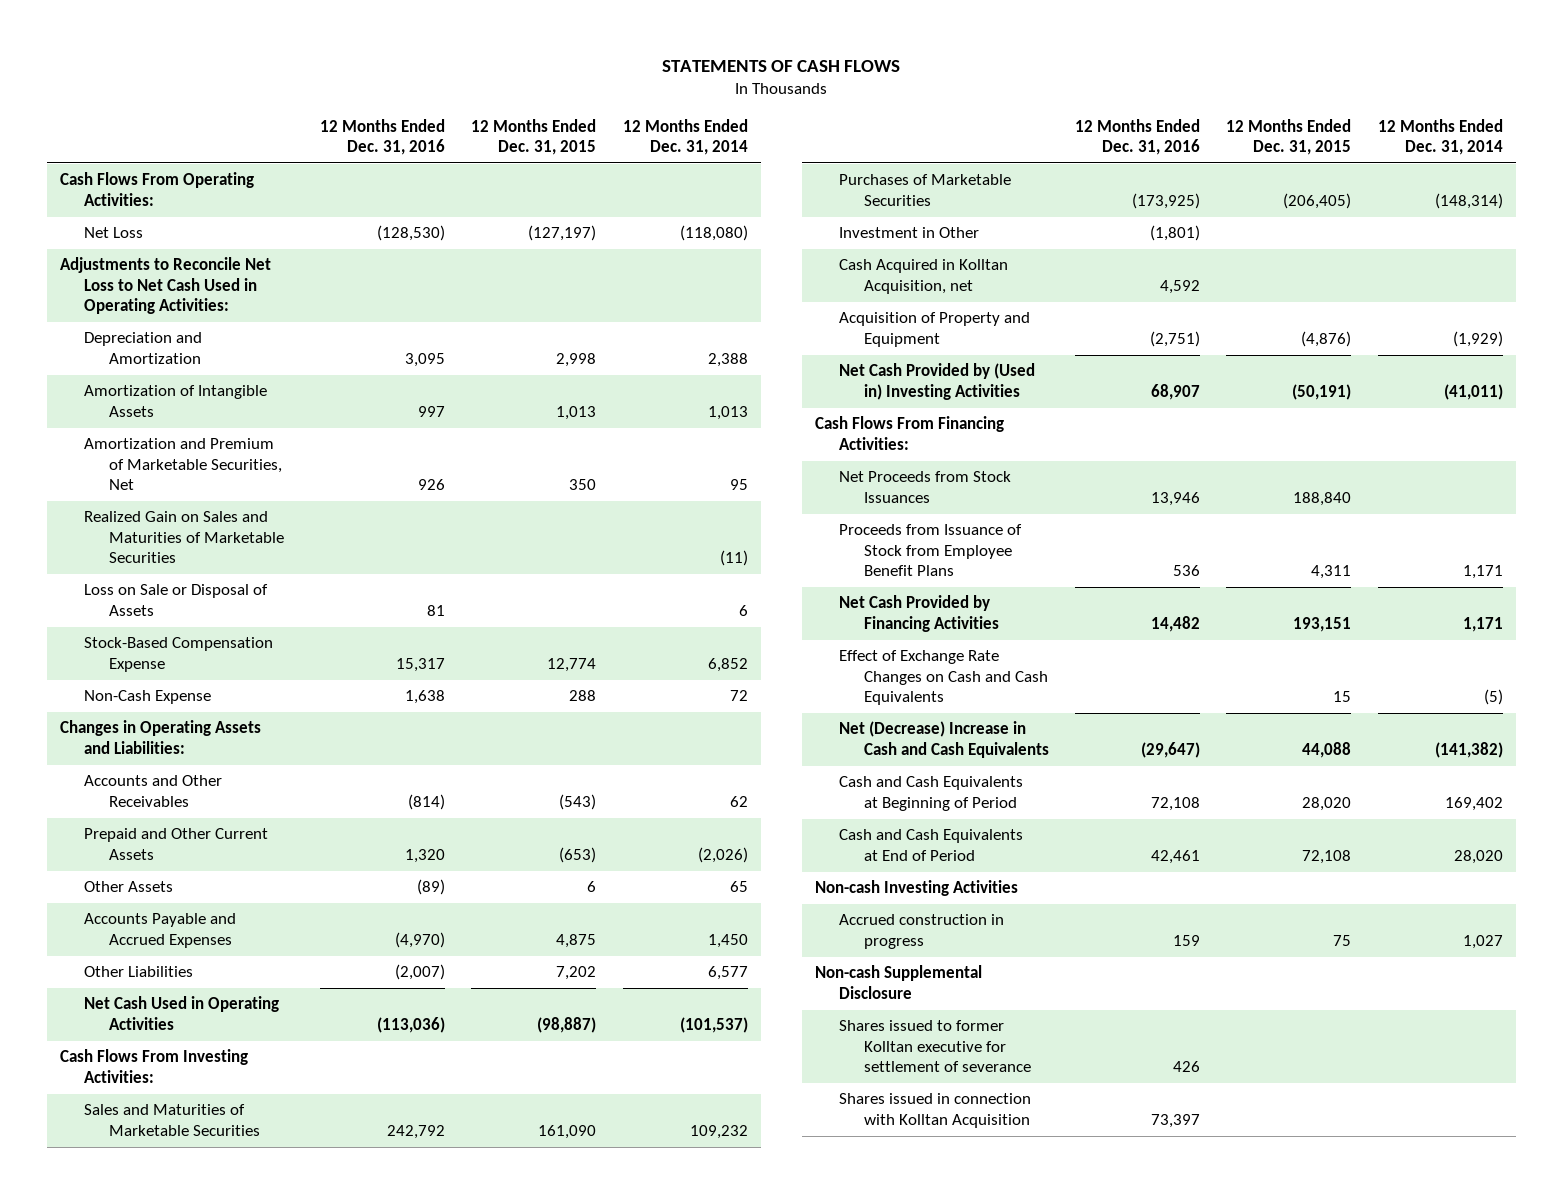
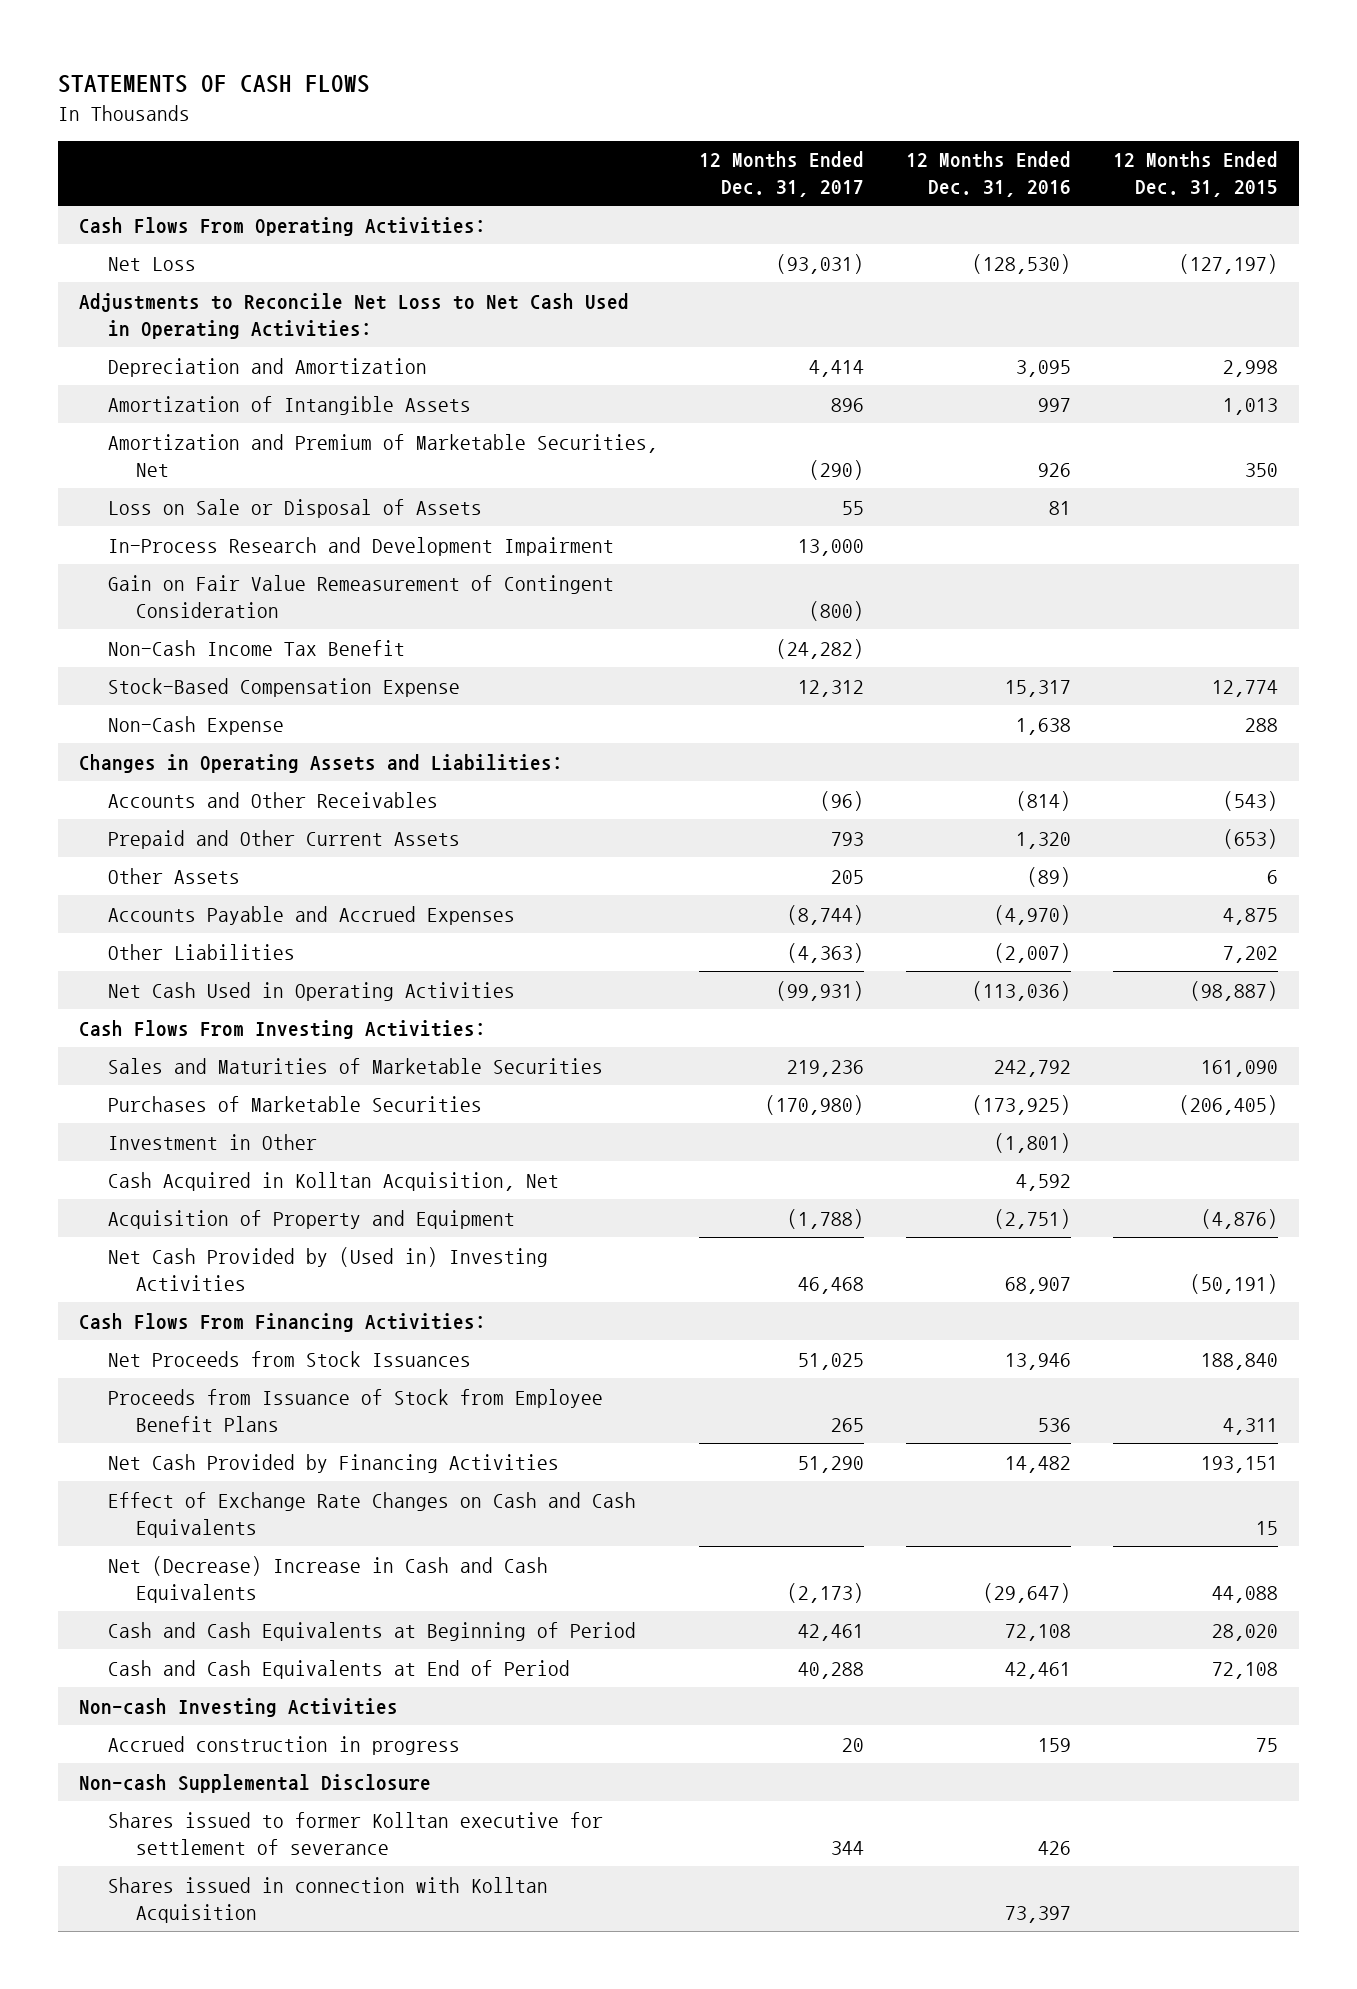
[622,118,748,156] 12 Months Ended Dec. 31, 2014 -> none
none -> [699,151,865,198] 12 Months Ended Dec. 31, 2017
[84,511,284,564] Realized Gain on Sales and Maturities of Marketable Securities -> none
none -> [107,536,614,556] In-Process Research and Development Impairment
none -> [107,574,614,618] Gain on Fair Value Remeasurement of Contingent Consideration
none -> [107,639,405,656] Non-Cash Income Tax Benefit
[839,259,1009,294] Cash Acquired in Kolltan Acquisition, net -> [107,1171,559,1191] Cash Acquired in Kolltan Acquisition, Net

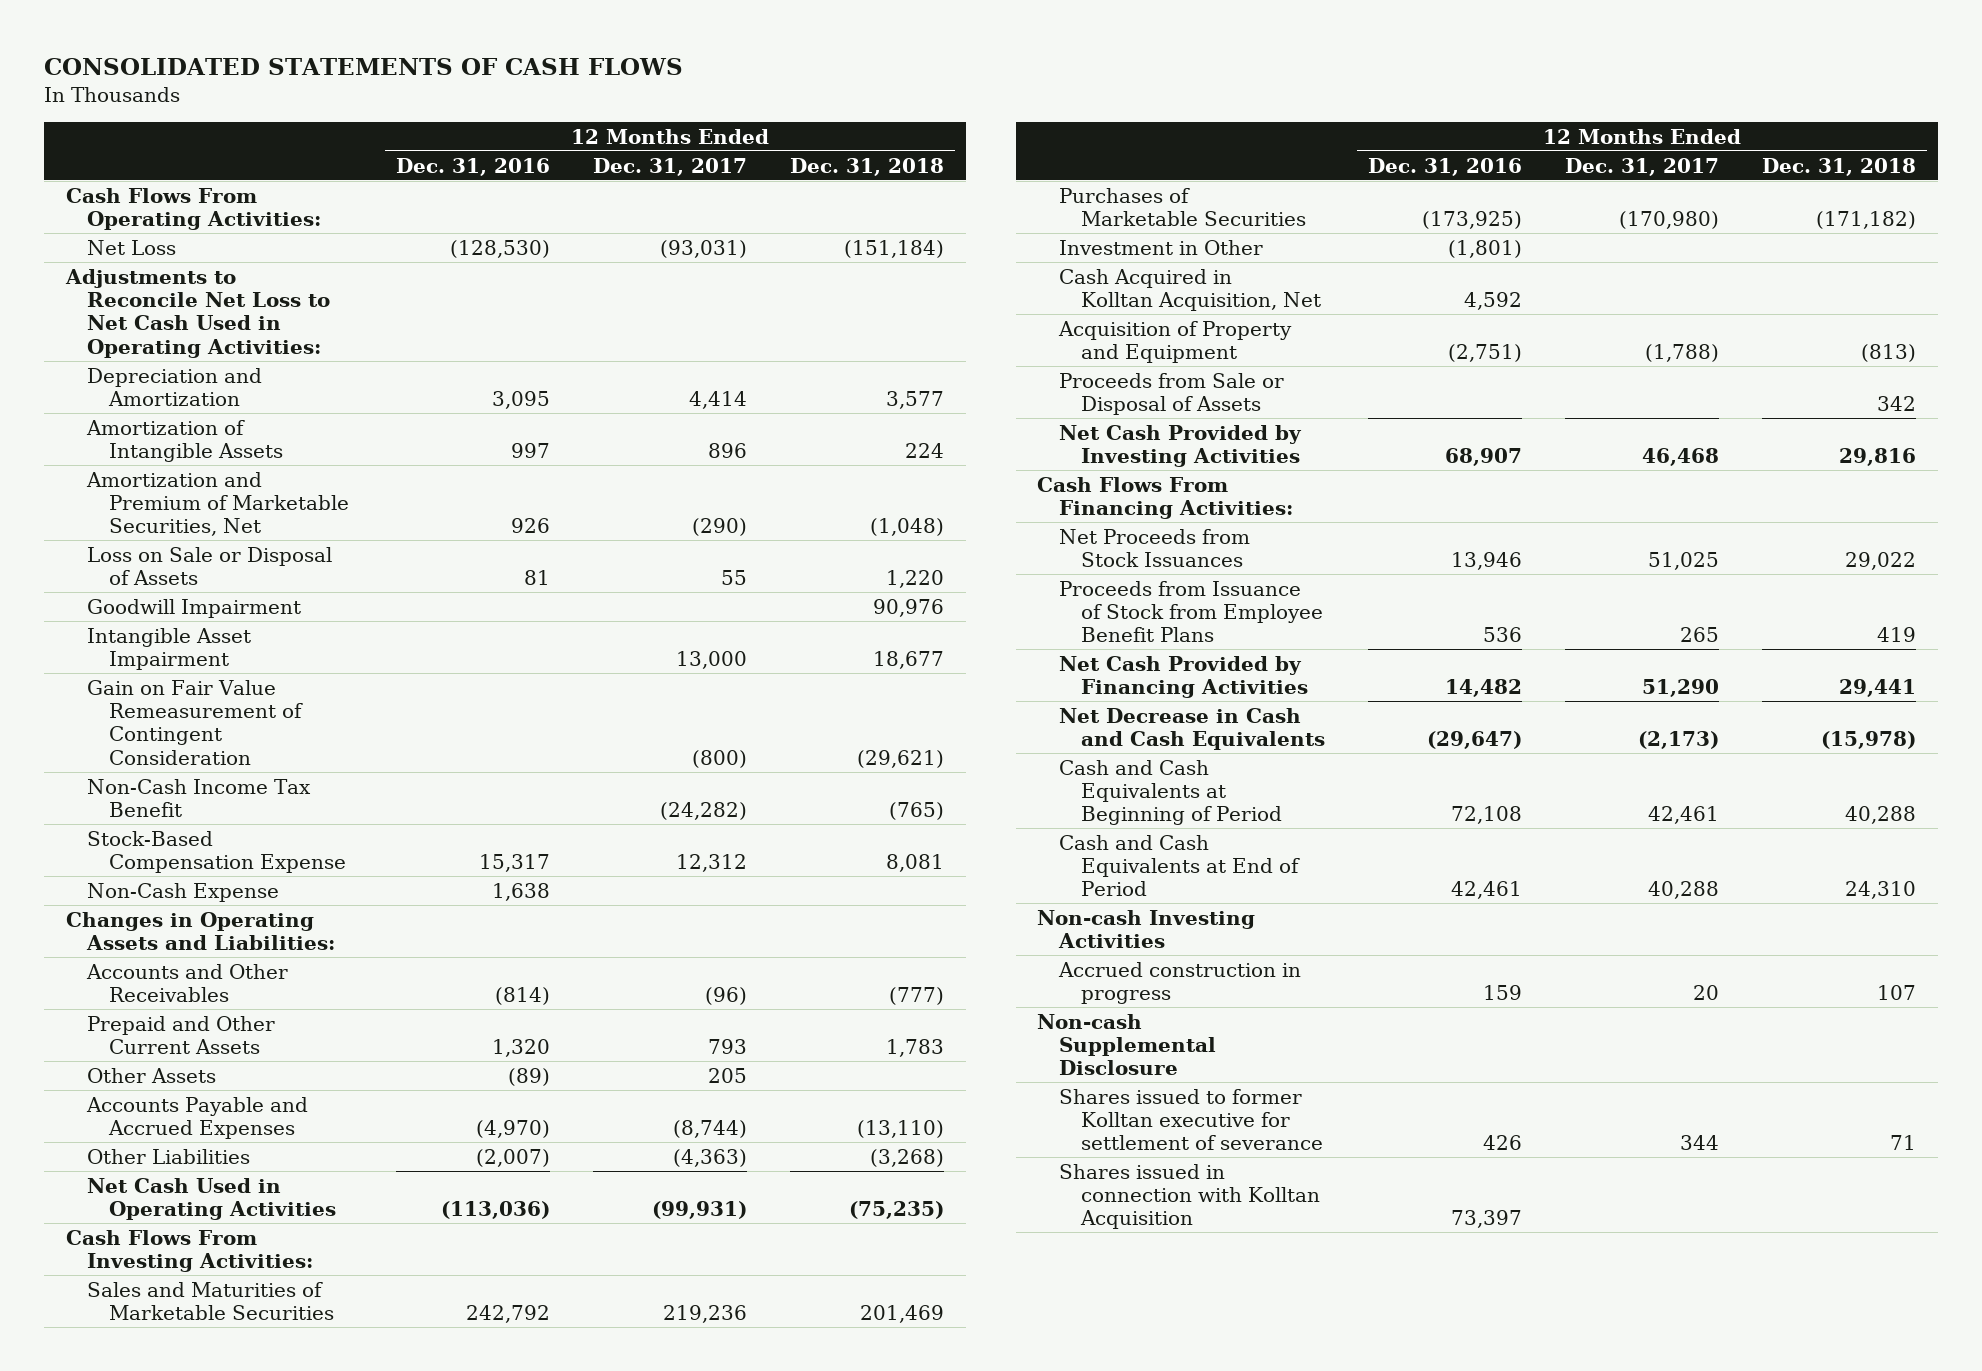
[58,75,371,94] STATEMENTS OF CASH FLOWS -> [43,58,683,76] CONSOLIDATED STATEMENTS OF CASH FLOWS
[1112,151,1278,198] 12 Months Ended Dec. 31, 2015 -> none
none -> [790,157,945,176] Dec. 31, 2018
[107,536,614,556] In-Process Research and Development Impairment -> none
none -> [87,598,302,618] Goodwill Impairment
none -> [87,627,252,671] Intangible Asset Impairment
none -> [1059,372,1285,416] Proceeds from Sale or Disposal of Assets
[107,1246,548,1291] Net Cash Provided by (Used in) Investing Activities -> [1059,424,1303,468] Net Cash Provided by Investing Activities
[107,1491,636,1538] Effect of Exchange Rate Changes on Cash and Cash Equivalents -> none
[107,1555,548,1603] Net (Decrease) Increase in Cash and Cash Equivalents -> [1059,707,1325,751] Net Decrease in Cash and Cash Equivalents

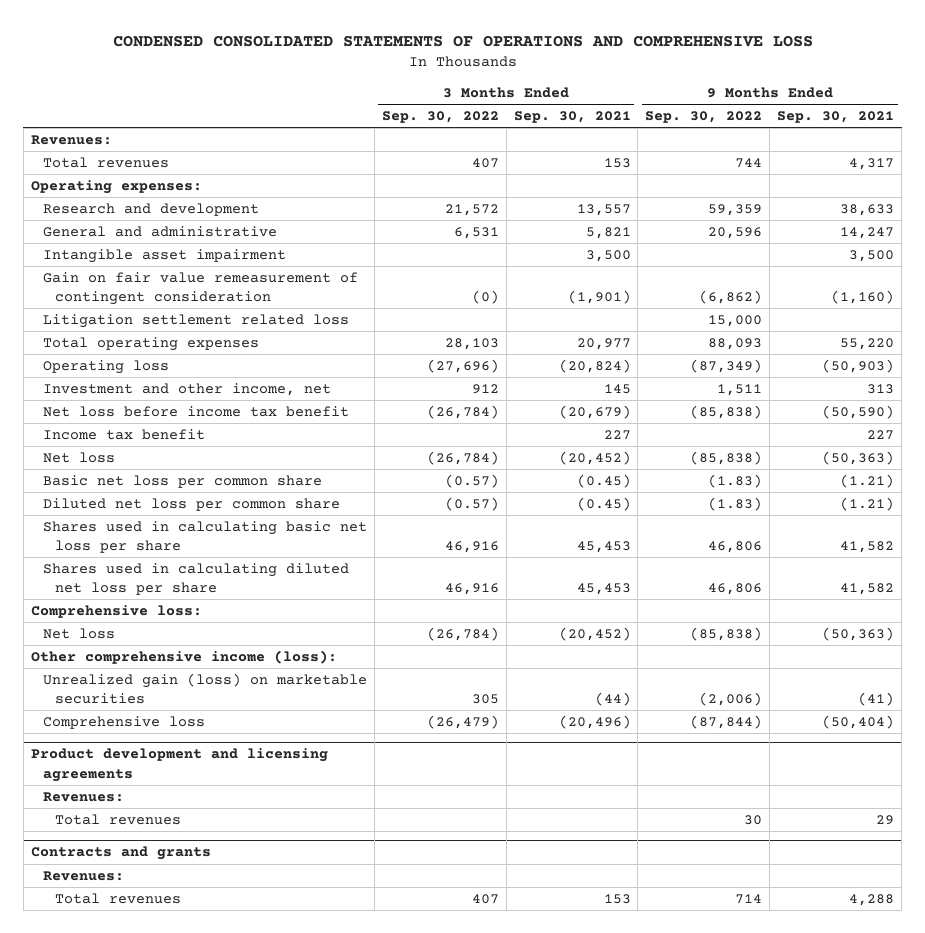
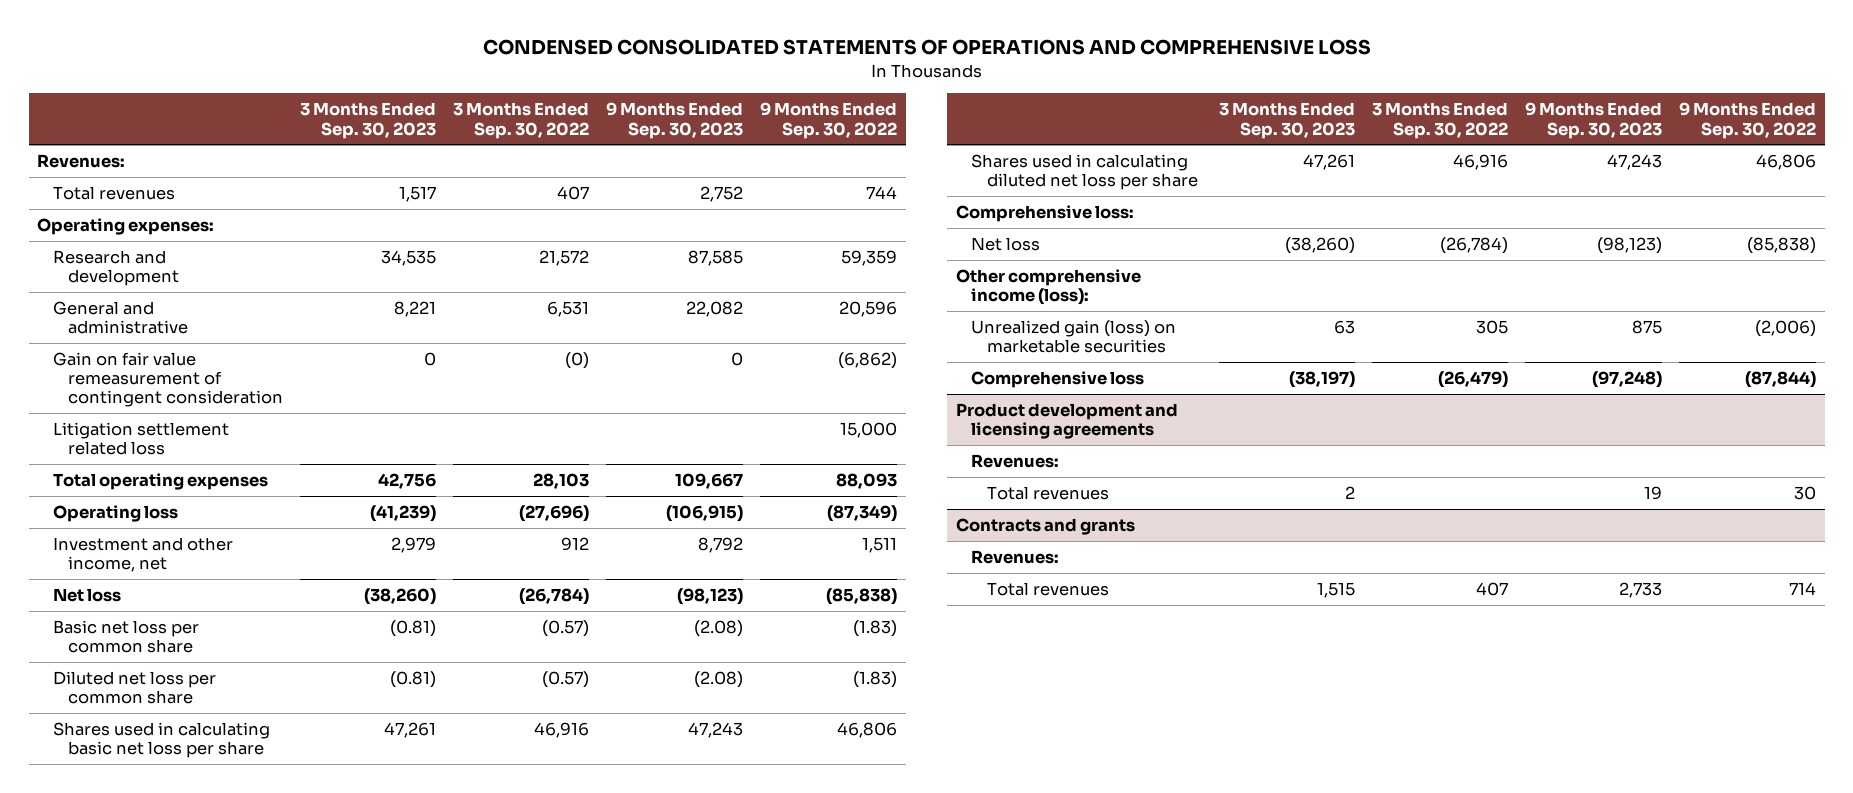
[513,111,631,124] Sep. 30, 2021 -> none
[777,111,895,124] Sep. 30, 2021 -> none
none -> [300,102,437,139] 3 Months Ended Sep. 30, 2023
none -> [606,102,744,139] 9 Months Ended Sep. 30, 2023
[42,248,286,263] Intangible asset impairment -> none
[42,405,349,417] Net loss before income tax benefit -> none
[42,428,205,440] Income tax benefit -> none

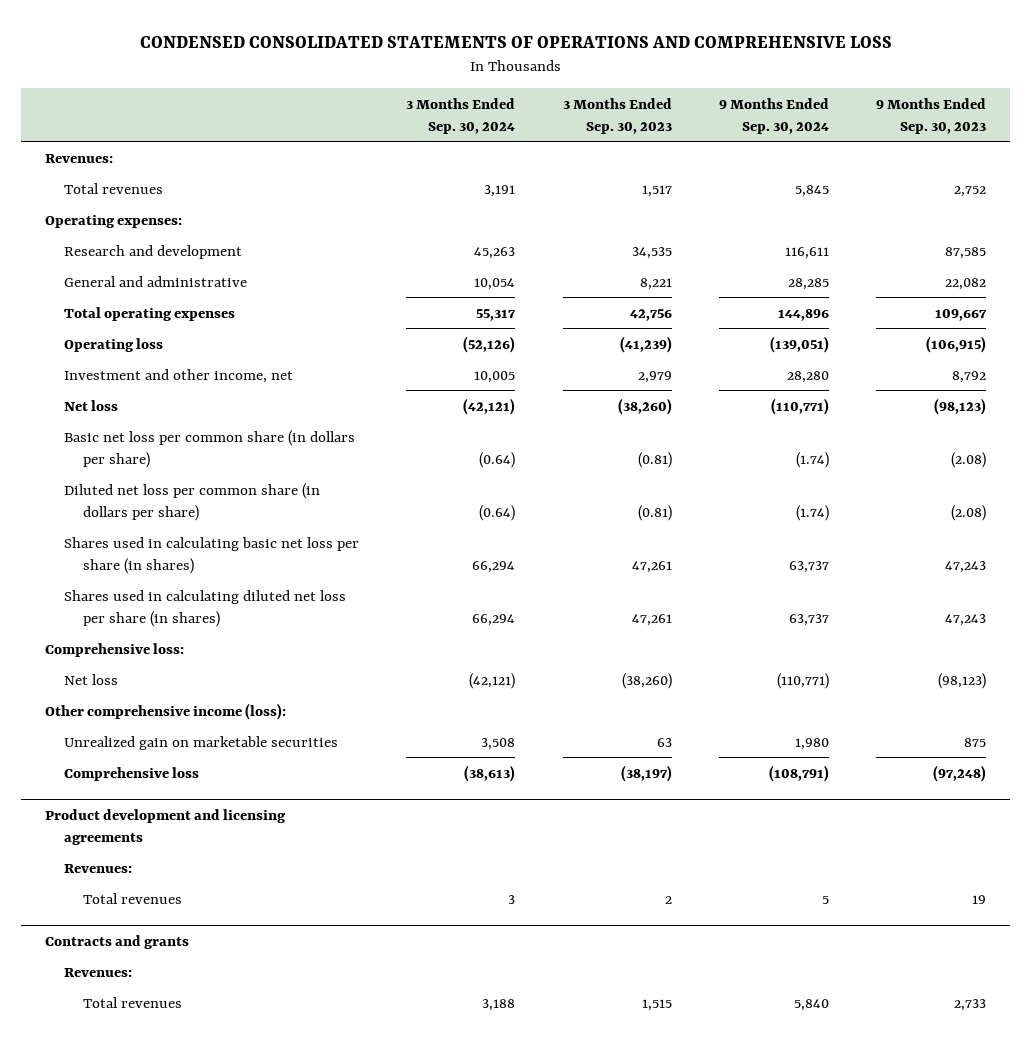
[453,102,590,139] 3 Months Ended Sep. 30, 2022 -> none
[760,102,898,139] 9 Months Ended Sep. 30, 2022 -> none
none -> [406,97,516,134] 3 Months Ended Sep. 30, 2024
none -> [719,97,830,134] 9 Months Ended Sep. 30, 2024
[52,352,284,408] Gain on fair value remeasurement of contingent consideration -> none
[52,422,229,456] Litigation settlement related loss -> none
[52,620,199,654] Basic net loss per common share -> [63,429,355,468] Basic net loss per common share (in dollars per share)
[52,671,216,705] Diluted net loss per common share -> [63,482,320,521] Diluted net loss per common share (in dollars per share)
[52,722,270,759] Shares used in calculating basic net loss per share -> [63,536,359,574] Shares used in calculating basic net loss per share (in shares)
[971,154,1198,191] Shares used in calculating diluted net loss per share -> [63,589,346,627] Shares used in calculating diluted net loss per share (in shares)
[971,320,1177,354] Unrealized gain (loss) on marketable securities -> [63,735,338,750] Unrealized gain on marketable securities

